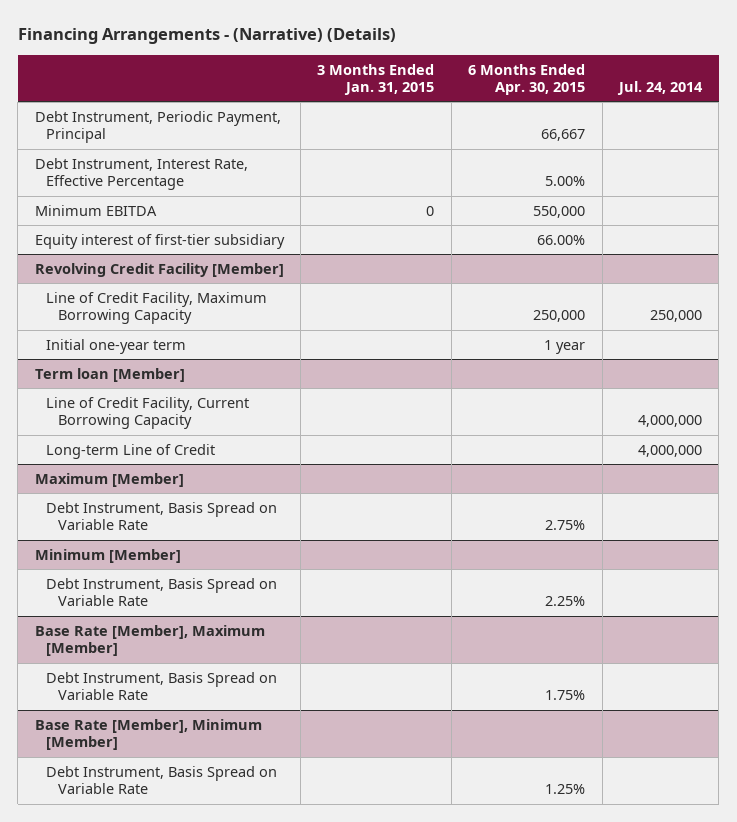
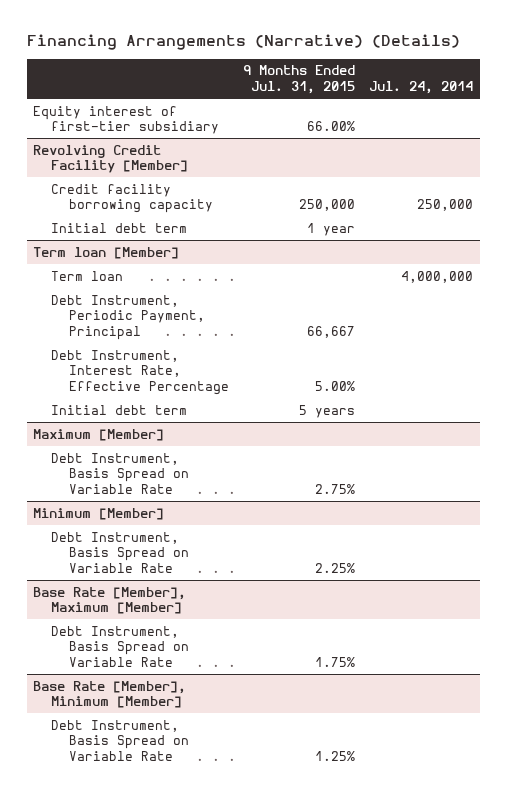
[17,28,396,45] Financing Arrangements - (Narrative) (Details) -> [26,34,460,51] Financing Arrangements (Narrative) (Details)
[317,63,435,96] 3 Months Ended Jan. 31, 2015 -> none
[468,63,586,96] 6 Months Ended Apr. 30, 2015 -> none
none -> [243,65,356,94] 9 Months Ended Jul. 31, 2015
[34,110,281,144] Debt Instrument, Periodic Payment, Principal -> none
[34,157,248,191] Debt Instrument, Interest Rate, Effective Percentage -> none
[34,204,157,216] Minimum EBITDA -> none
[46,291,268,325] Line of Credit Facility, Maximum Borrowing Capacity -> [51,183,214,214] Credit facility borrowing capacity
[46,338,187,354] Initial one-year term -> [51,222,188,233] Initial debt term
[46,396,250,430] Line of Credit Facility, Current Borrowing Capacity -> none
[46,443,216,459] Long-term Line of Credit -> none
none -> [51,270,124,281] Term loan
none -> [51,294,206,341] Debt Instrument, Periodic Payment, Principal
none -> [51,349,230,396] Debt Instrument, Interest Rate, Effective Percentage
none -> [51,404,188,415] Initial debt term

